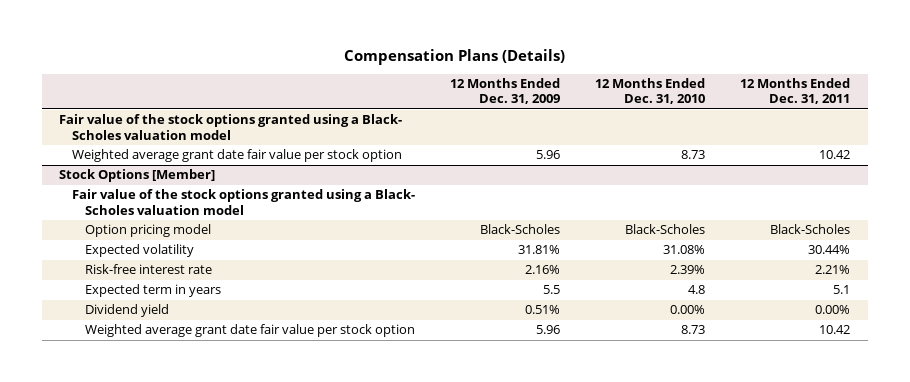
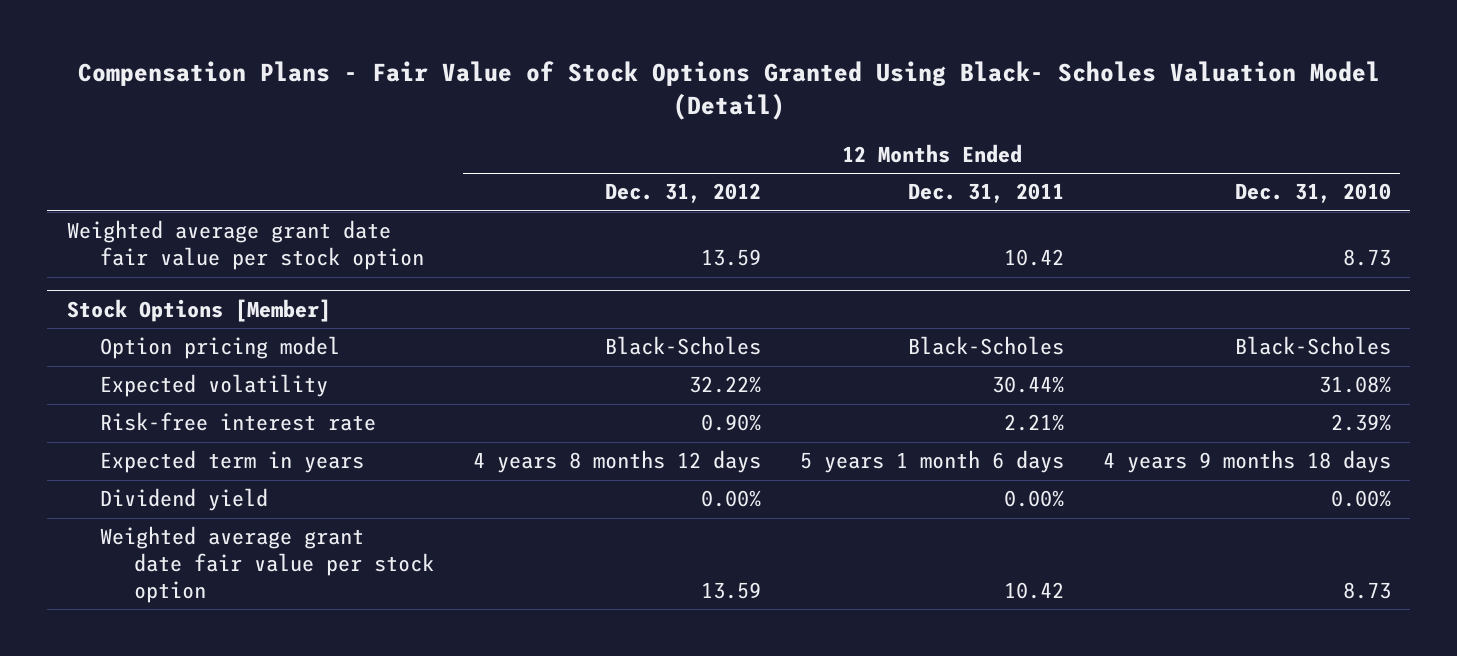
[343,49,565,66] Compensation Plans (Details) -> [77,60,1380,120] Compensation Plans - Fair Value of Stock Options Granted Using Black- Scholes Valuation Model (Detail)
[450,78,561,105] 12 Months Ended Dec. 31, 2009 -> none
none -> [604,183,761,204] Dec. 31, 2012
[59,114,403,140] Fair value of the stock options granted using a Black- Scholes valuation model -> none
[71,189,415,215] Fair value of the stock options granted using a Black- Scholes valuation model -> none
[688,285,706,295] 4.8 -> [1102,450,1391,474] 4 years 9 months 18 days
[833,285,851,295] 5.1 -> [799,450,1064,474] 5 years 1 month 6 days

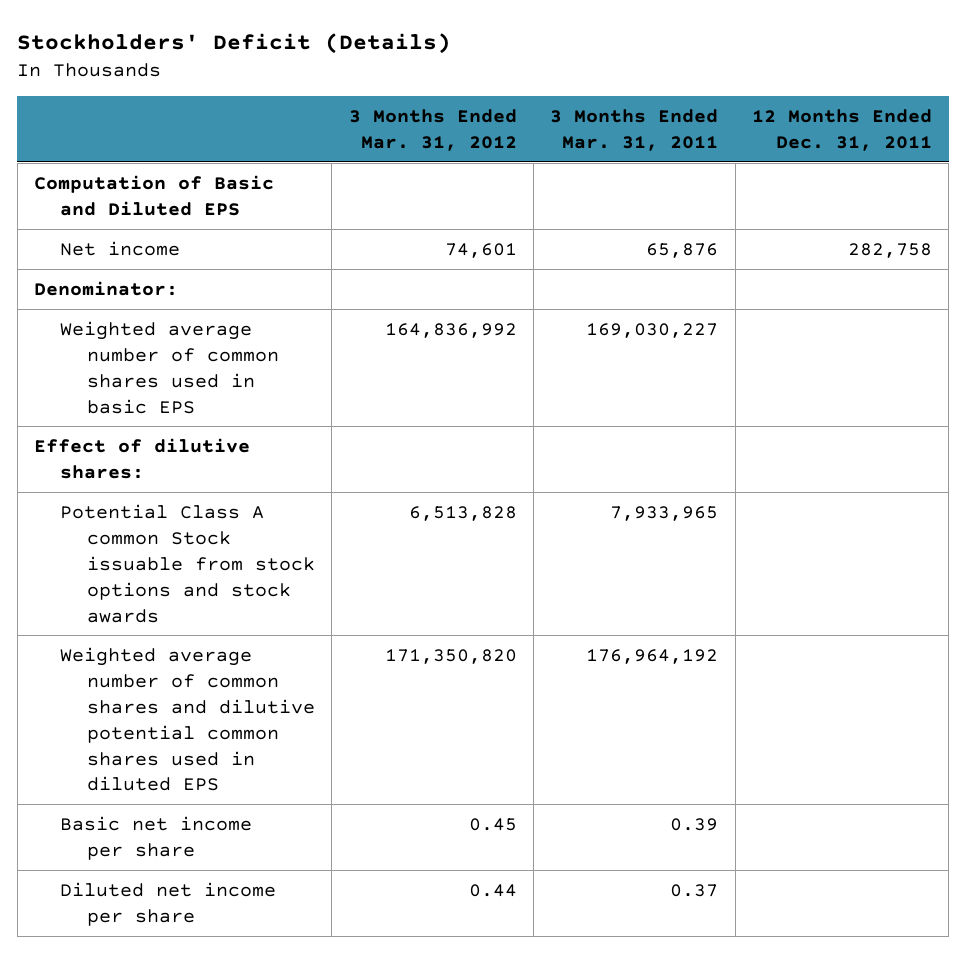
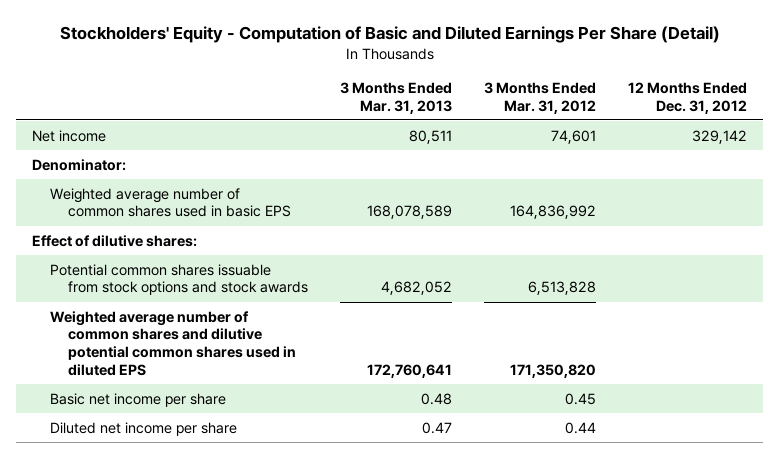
[17,32,452,54] Stockholders' Deficit (Details) -> [59,25,720,43] Stockholders' Equity - Computation of Basic and Diluted Earnings Per Share (Detail)
[550,108,719,151] 3 Months Ended Mar. 31, 2011 -> none
[751,108,932,151] 12 Months Ended Dec. 31, 2011 -> none
none -> [339,81,452,114] 3 Months Ended Mar. 31, 2013
none -> [628,81,748,114] 12 Months Ended Dec. 31, 2012
[34,174,275,216] Computation of Basic and Diluted EPS -> none
[60,503,315,623] Potential Class A common Stock issuable from stock options and stock awards -> [50,263,308,296] Potential common shares issuable from stock options and stock awards

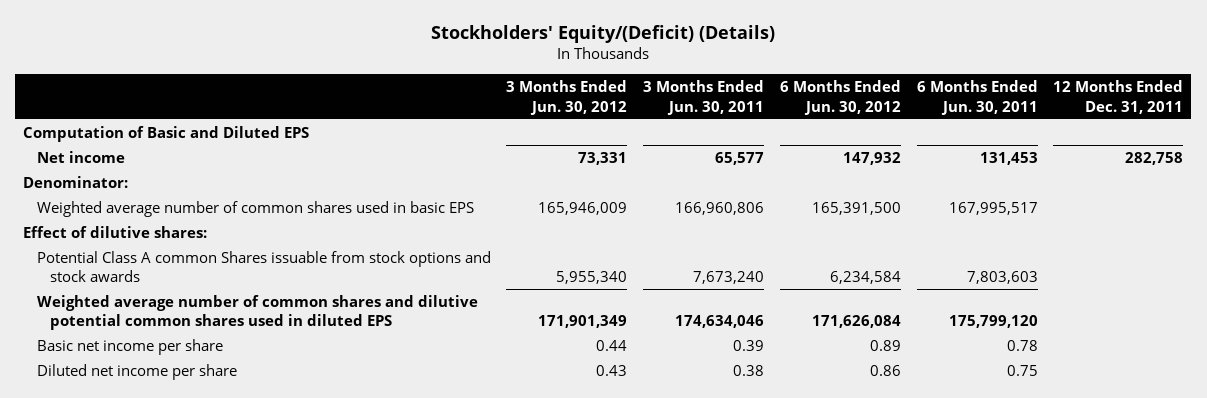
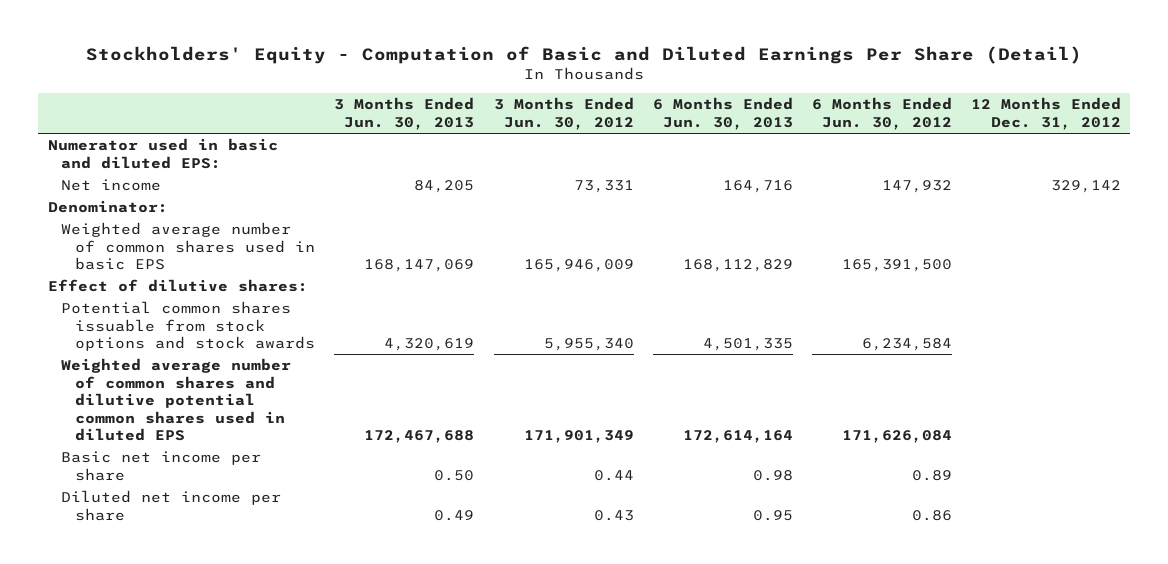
[431,24,776,43] Stockholders' Equity/(Deficit) (Details) -> [86,46,1083,65] Stockholders' Equity - Computation of Basic and Diluted Earnings Per Share (Detail)
[643,80,765,115] 3 Months Ended Jun. 30, 2011 -> none
[916,80,1038,115] 6 Months Ended Jun. 30, 2011 -> none
[1053,80,1184,114] 12 Months Ended Dec. 31, 2011 -> none
none -> [334,97,475,130] 3 Months Ended Jun. 30, 2013
none -> [652,97,793,130] 6 Months Ended Jun. 30, 2013
none -> [970,97,1121,130] 12 Months Ended Dec. 31, 2012
[23,125,310,142] Computation of Basic and Diluted EPS -> none
none -> [47,138,278,169] Numerator used in basic and diluted EPS:
[36,250,491,283] Potential Class A common Shares issuable from stock options and stock awards -> [61,301,316,352] Potential common shares issuable from stock options and stock awards

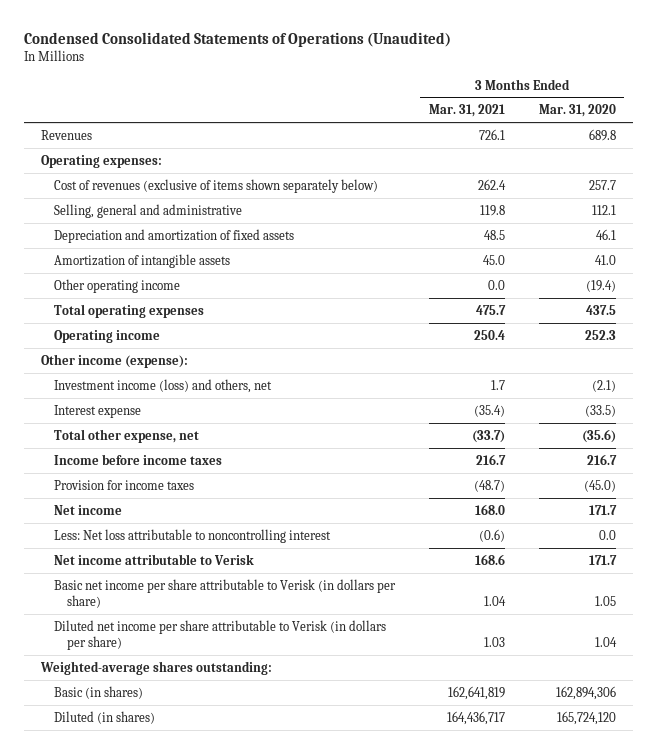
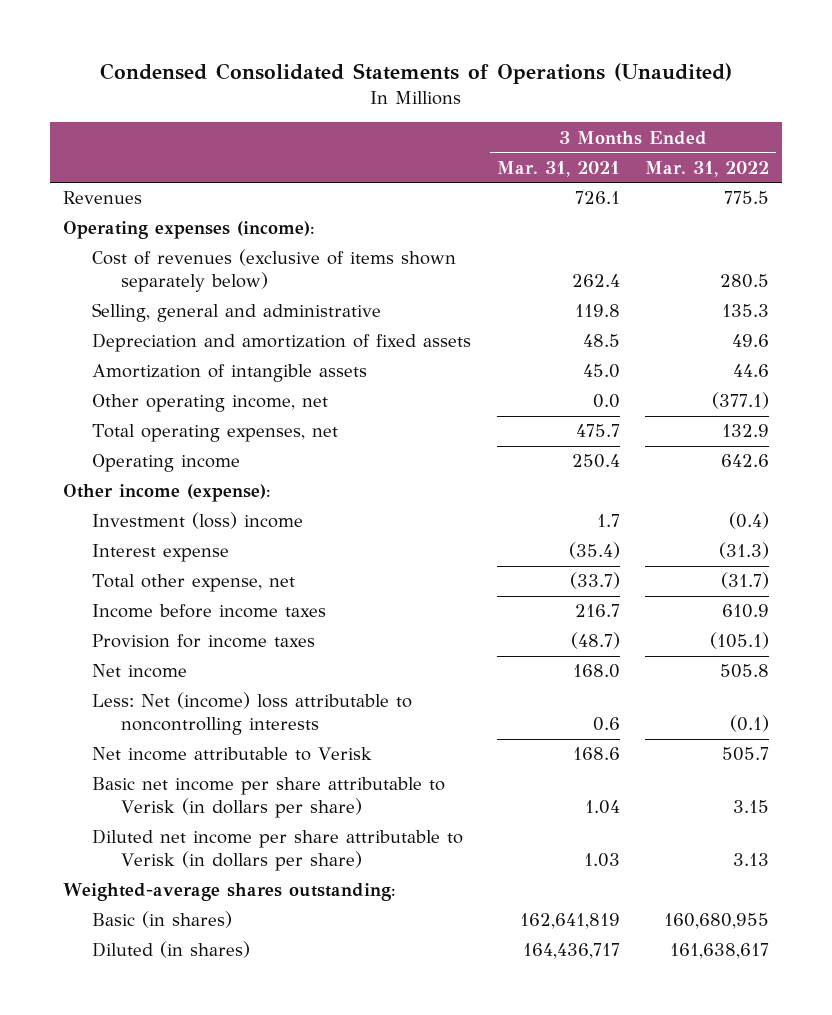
[538,104,616,118] Mar. 31, 2020 -> none
none -> [645,160,770,177] Mar. 31, 2022
[41,154,163,168] Operating expenses: -> [62,221,315,240] Operating expenses (income):
[53,278,180,293] Other operating income -> [91,394,328,413] Other operating income, net
[53,303,204,318] Total operating expenses -> [91,424,338,443] Total operating expenses, net
[53,378,272,393] Investment income (loss) and others, net -> [91,512,303,530] Investment (loss) income
[53,528,331,543] Less: Net loss attributable to noncontrolling interest -> [91,692,412,736] Less: Net (income) loss attributable to noncontrolling interests
[478,528,505,542] (0.6) -> [592,717,620,732] 0.6

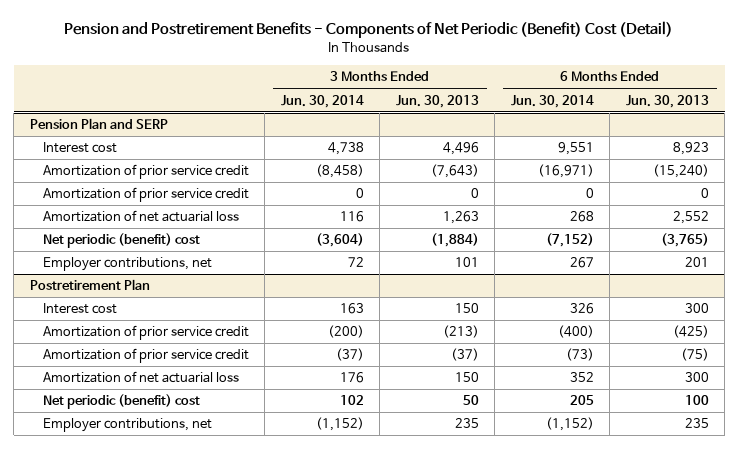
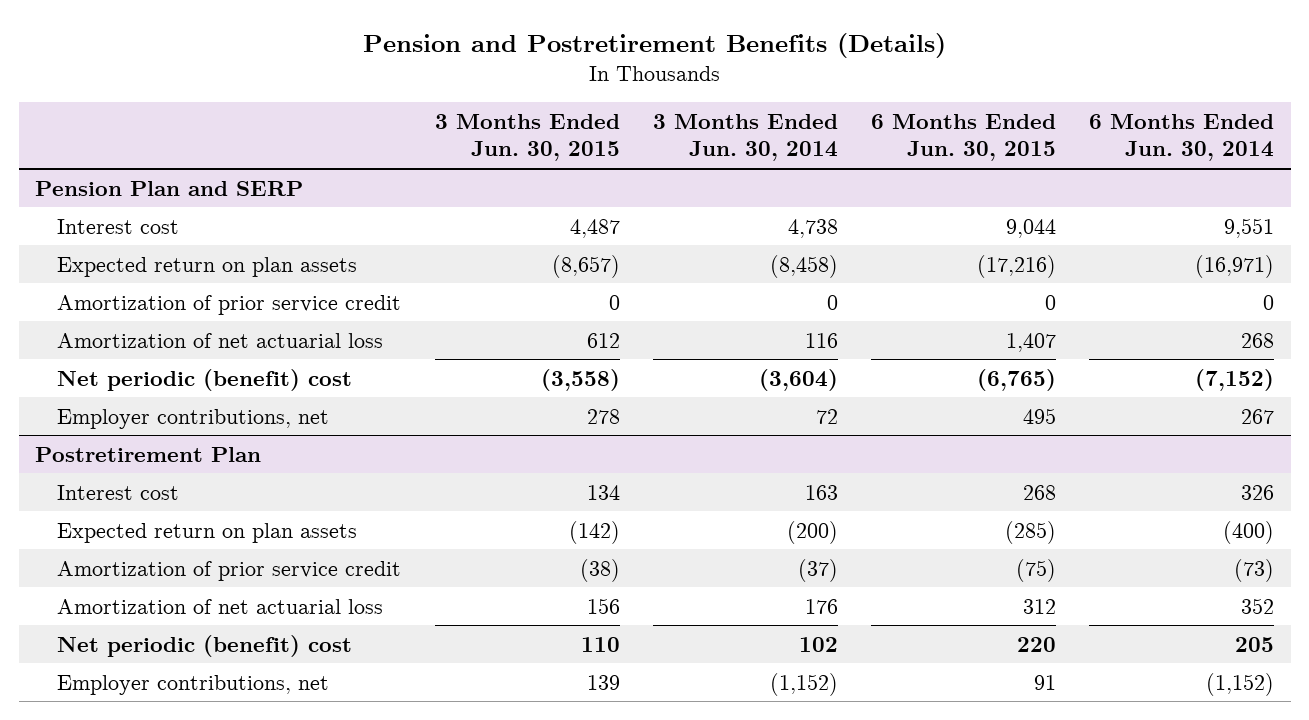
[64,20,674,38] Pension and Postretirement Benefits - Components of Net Periodic (Benefit) Cost (Detail) -> [362,32,946,58] Pension and Postretirement Benefits (Details)
[395,94,479,108] Jun. 30, 2013 -> none
[625,94,709,108] Jun. 30, 2013 -> none
none -> [434,114,620,162] 3 Months Ended Jun. 30, 2015
none -> [870,114,1056,162] 6 Months Ended Jun. 30, 2015
[42,164,249,180] Amortization of prior service credit -> [57,256,358,277] Expected return on plan assets
[42,325,249,341] Amortization of prior service credit -> [57,522,358,543] Expected return on plan assets

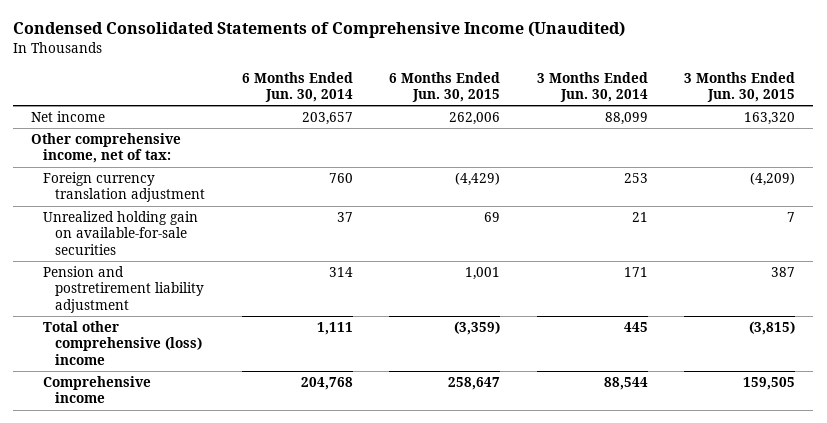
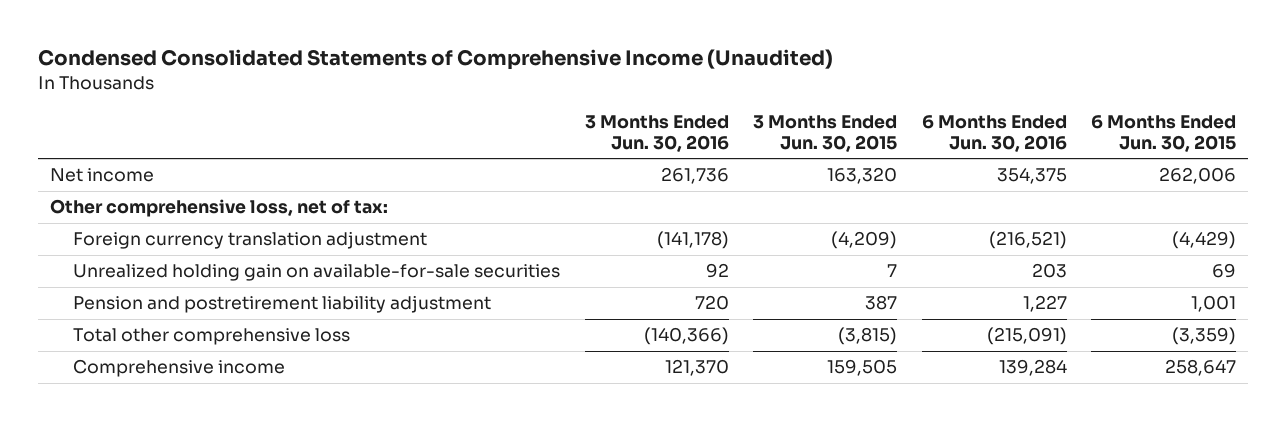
[241,71,353,103] 6 Months Ended Jun. 30, 2014 -> none
[536,71,648,103] 3 Months Ended Jun. 30, 2014 -> none
none -> [584,115,729,152] 3 Months Ended Jun. 30, 2016
none -> [921,115,1067,152] 6 Months Ended Jun. 30, 2016
[31,133,182,164] Other comprehensive income, net of tax: -> [50,199,389,218] Other comprehensive loss, net of tax:
[43,321,203,365] Total other comprehensive (loss) income -> [73,328,351,346] Total other comprehensive loss

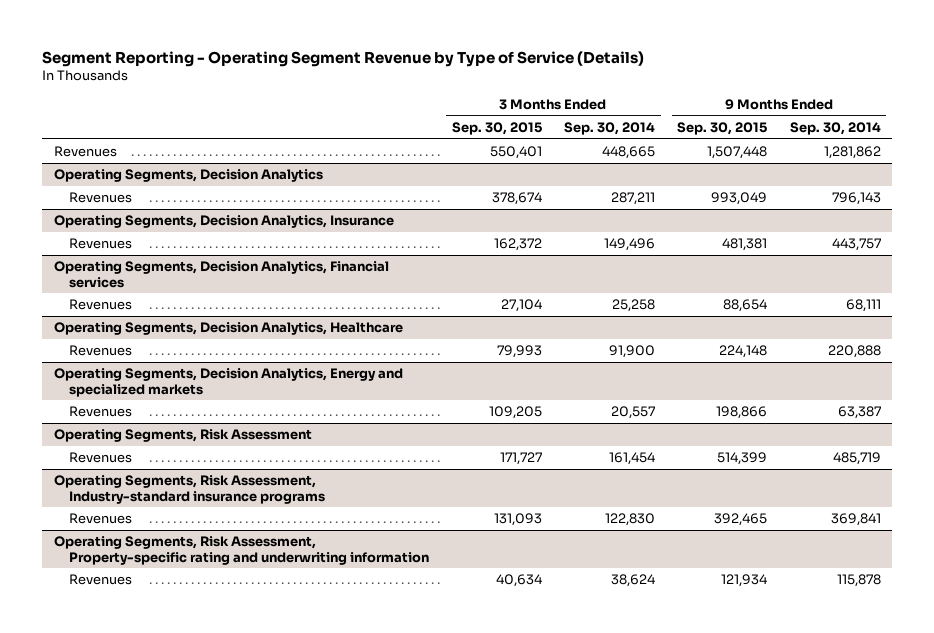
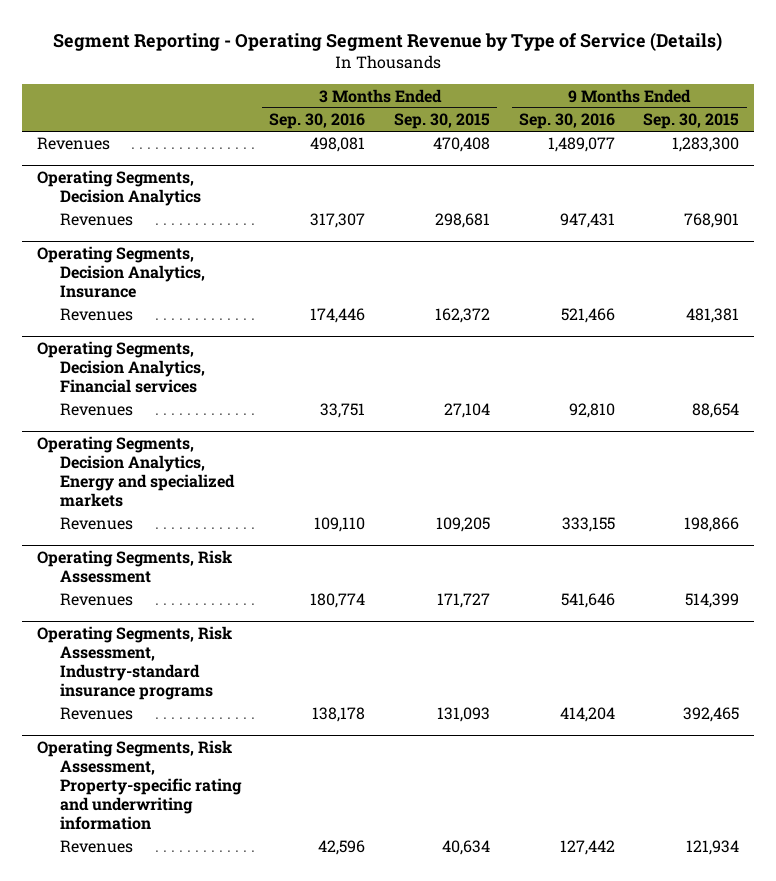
[563,122,655,136] Sep. 30, 2014 -> none
[789,122,881,136] Sep. 30, 2014 -> none
none -> [269,113,366,130] Sep. 30, 2016
none -> [518,113,615,130] Sep. 30, 2016
[489,146,542,160] 550,401 -> [433,137,491,153] 470,408
[707,146,768,160] 1,507,448 -> [672,137,740,153] 1,283,300
[491,192,542,206] 378,674 -> [435,213,491,229] 298,681
[711,192,768,206] 993,049 -> [684,213,740,229] 768,901
[53,322,403,336] Operating Segments, Decision Analytics, Healthcare -> none
[69,345,133,357] Revenues -> none

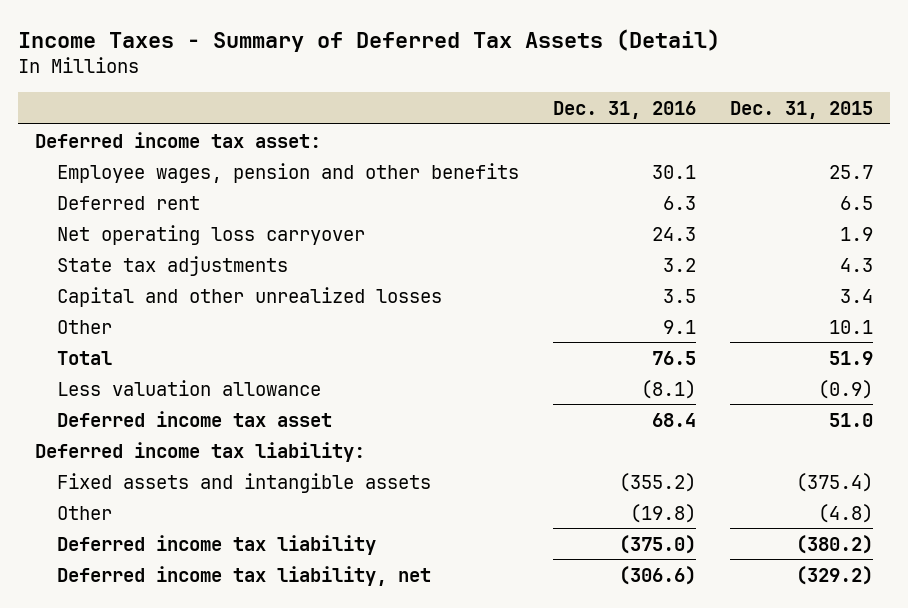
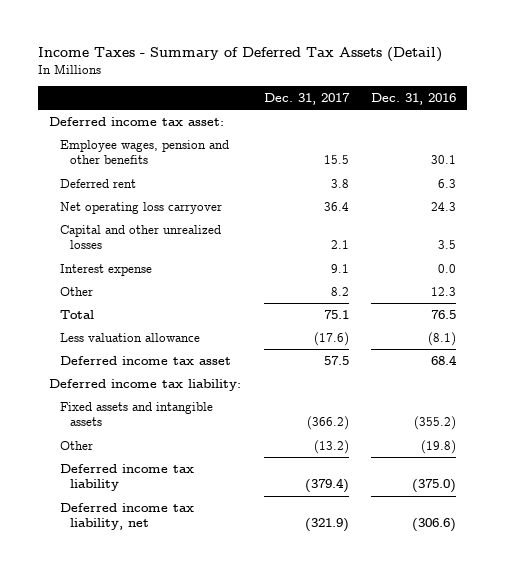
[729,100,873,119] Dec. 31, 2015 -> none
none -> [263,92,350,105] Dec. 31, 2017
[56,255,288,276] State tax adjustments -> none
none -> [59,263,152,276] Interest expense
[662,319,696,334] 9.1 -> [431,286,457,296] 12.3

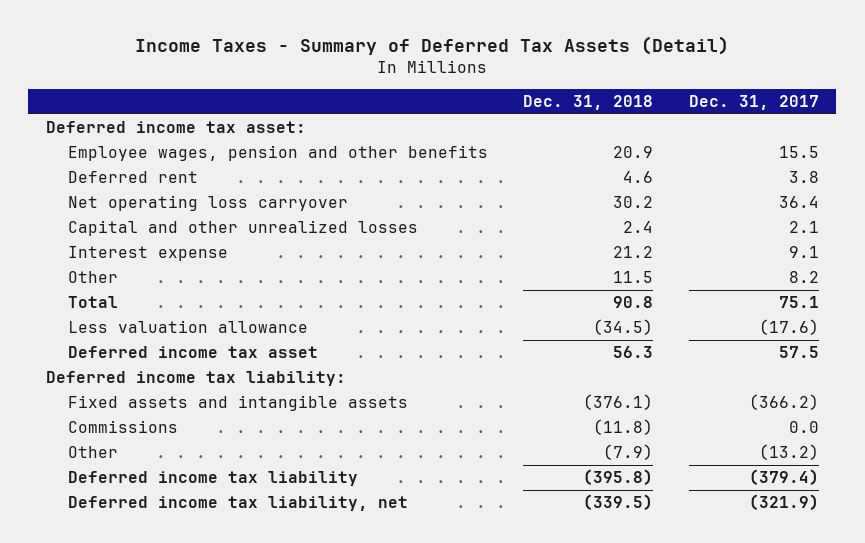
[371,92,457,105] Dec. 31, 2016 -> none
none -> [523,94,654,110] Dec. 31, 2018
none -> [68,420,179,434] Commissions

